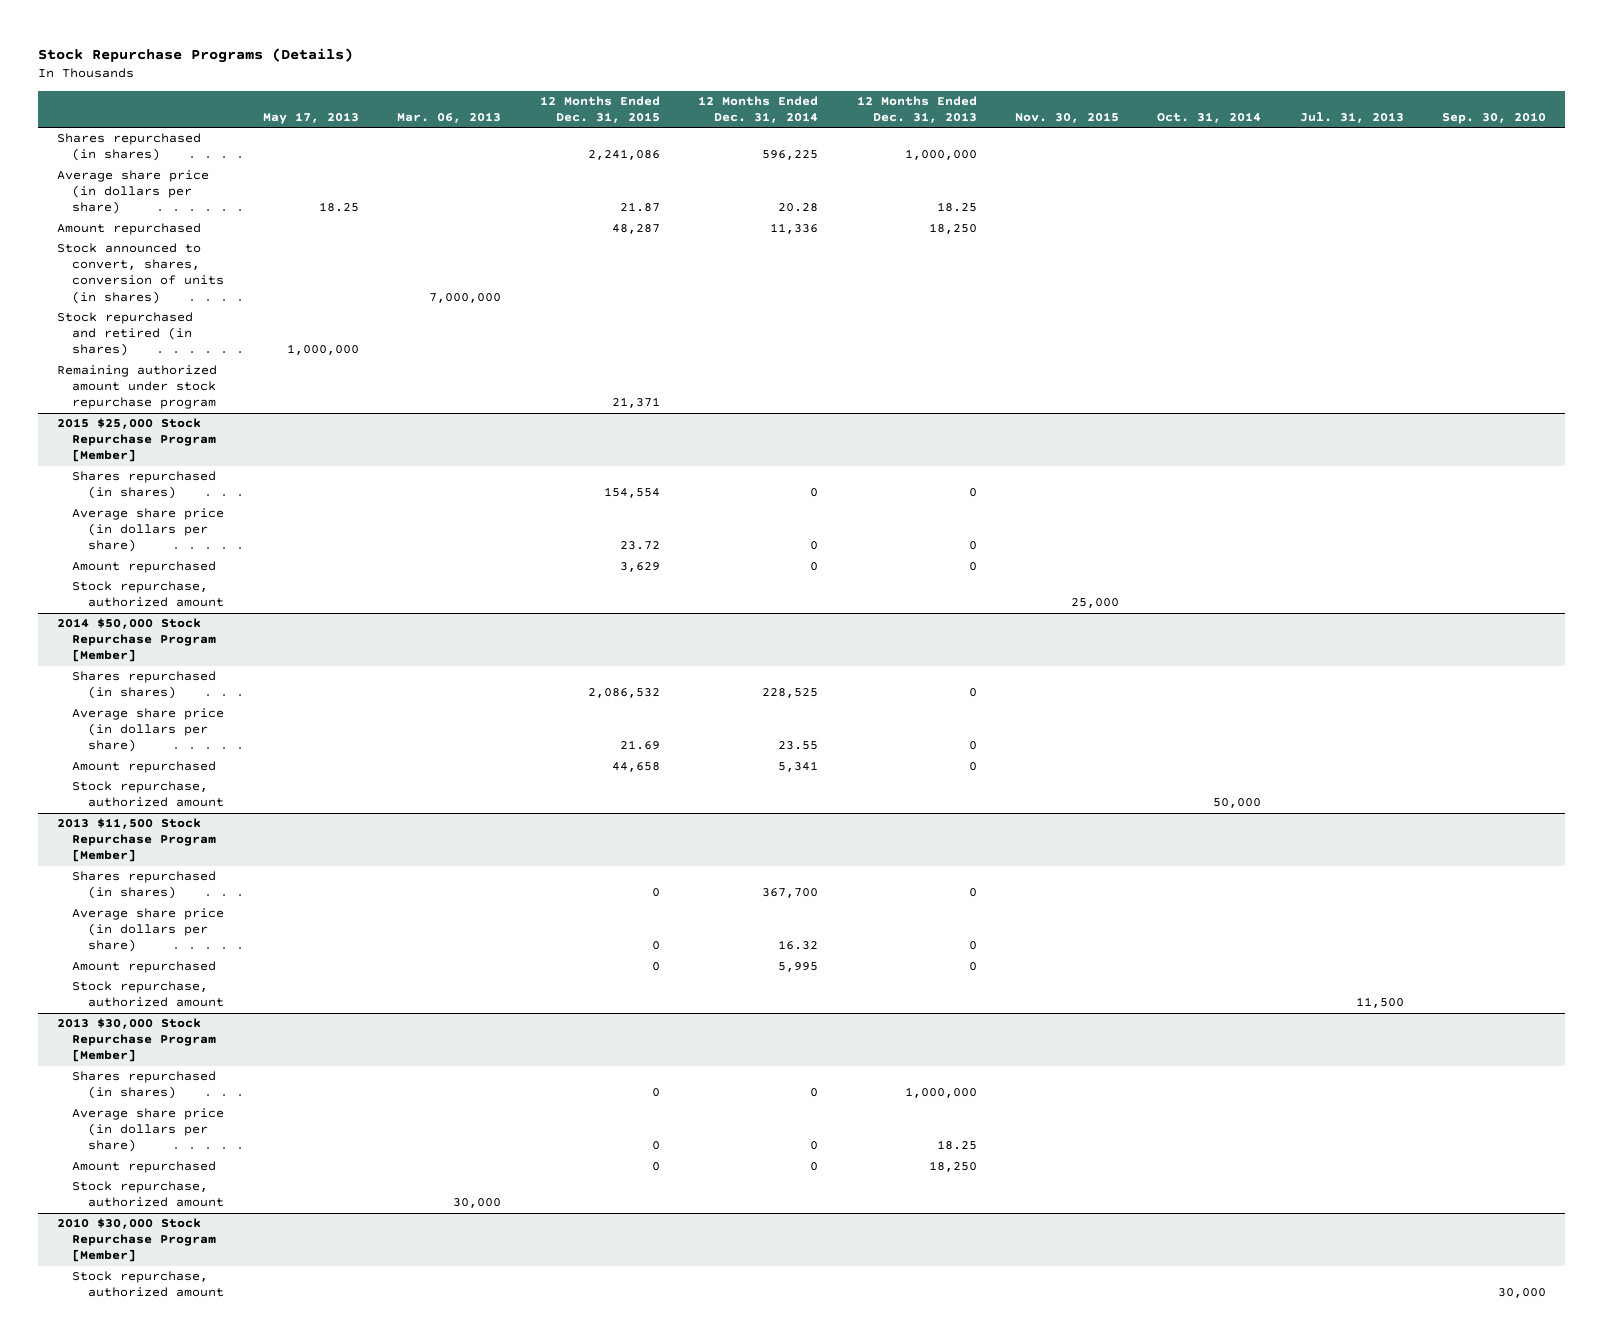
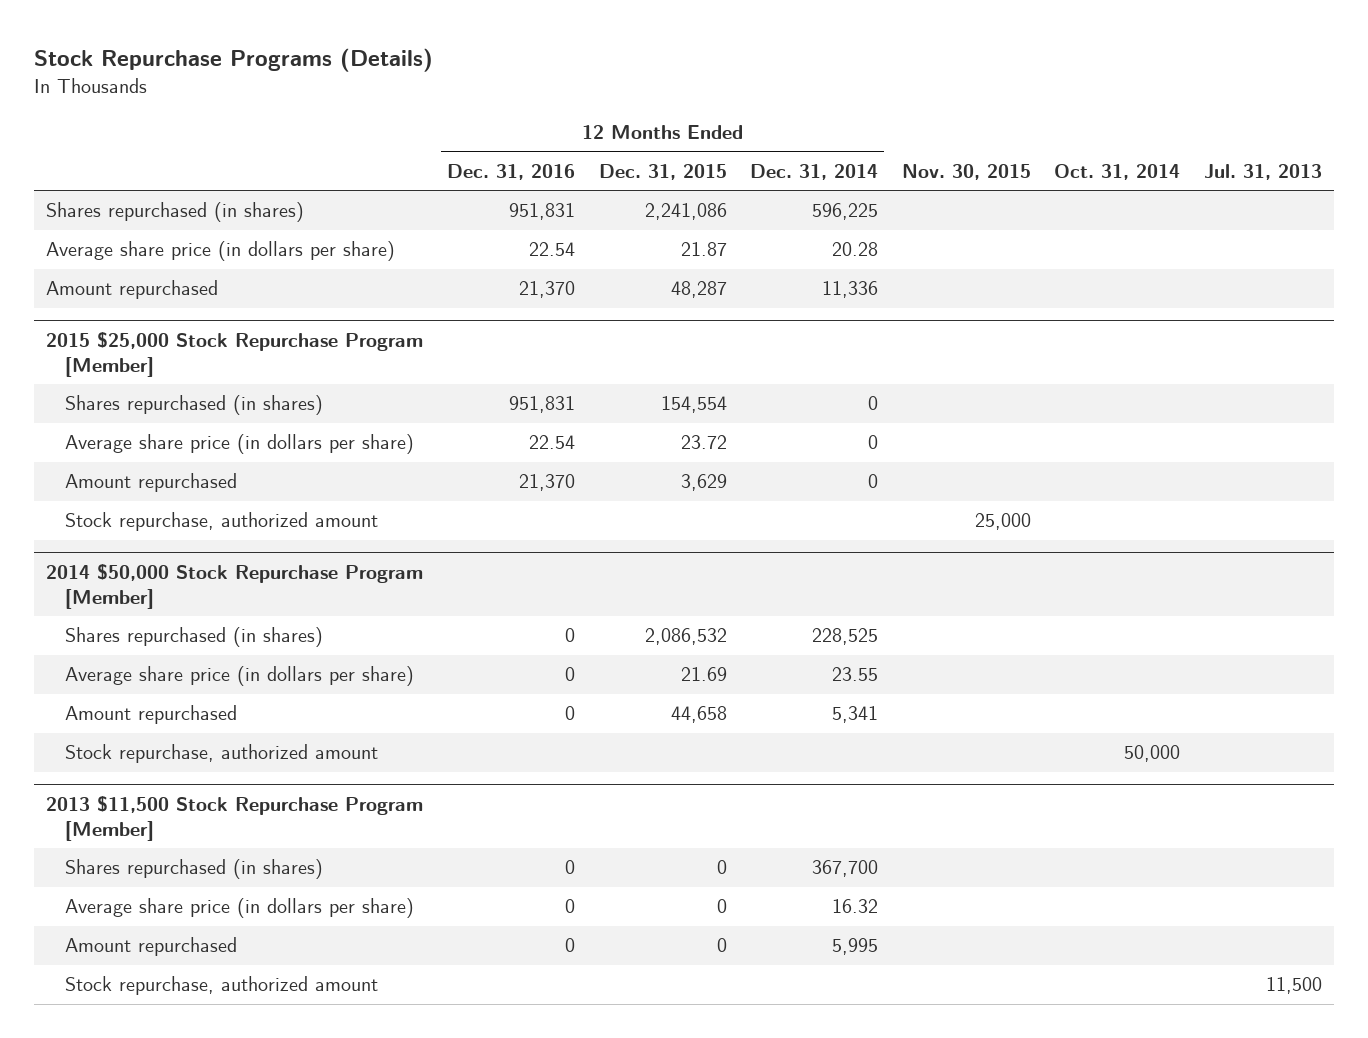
[262,112,359,125] May 17, 2013 -> none
[397,112,502,124] Mar. 06, 2013 -> none
[856,95,977,124] 12 Months Ended Dec. 31, 2013 -> none
[1442,112,1547,125] Sep. 30, 2010 -> none
none -> [446,164,575,181] Dec. 31, 2016
[56,243,225,304] Stock announced to convert, shares, conversion of units (in shares) -> none
[56,312,193,357] Stock repurchased and retired (in shares) -> none
[56,365,217,410] Remaining authorized amount under stock repurchase program -> none
[56,1018,217,1063] 2013 $30,000 Stock Repurchase Program [Member] -> none
[72,1071,217,1100] Shares repurchased (in shares) -> none
[72,1108,225,1153] Average share price (in dollars per share) -> none
[72,1161,217,1174] Amount repurchased -> none
[72,1181,225,1208] Stock repurchase, authorized amount -> none
[56,1218,217,1263] 2010 $30,000 Stock Repurchase Program [Member] -> none
[72,1271,225,1298] Stock repurchase, authorized amount -> none

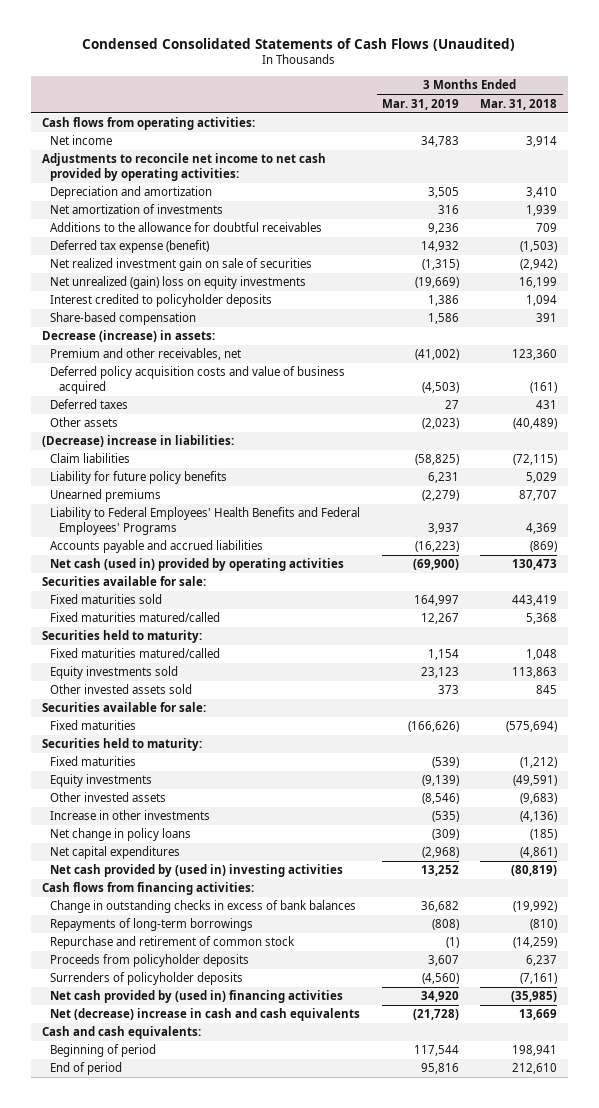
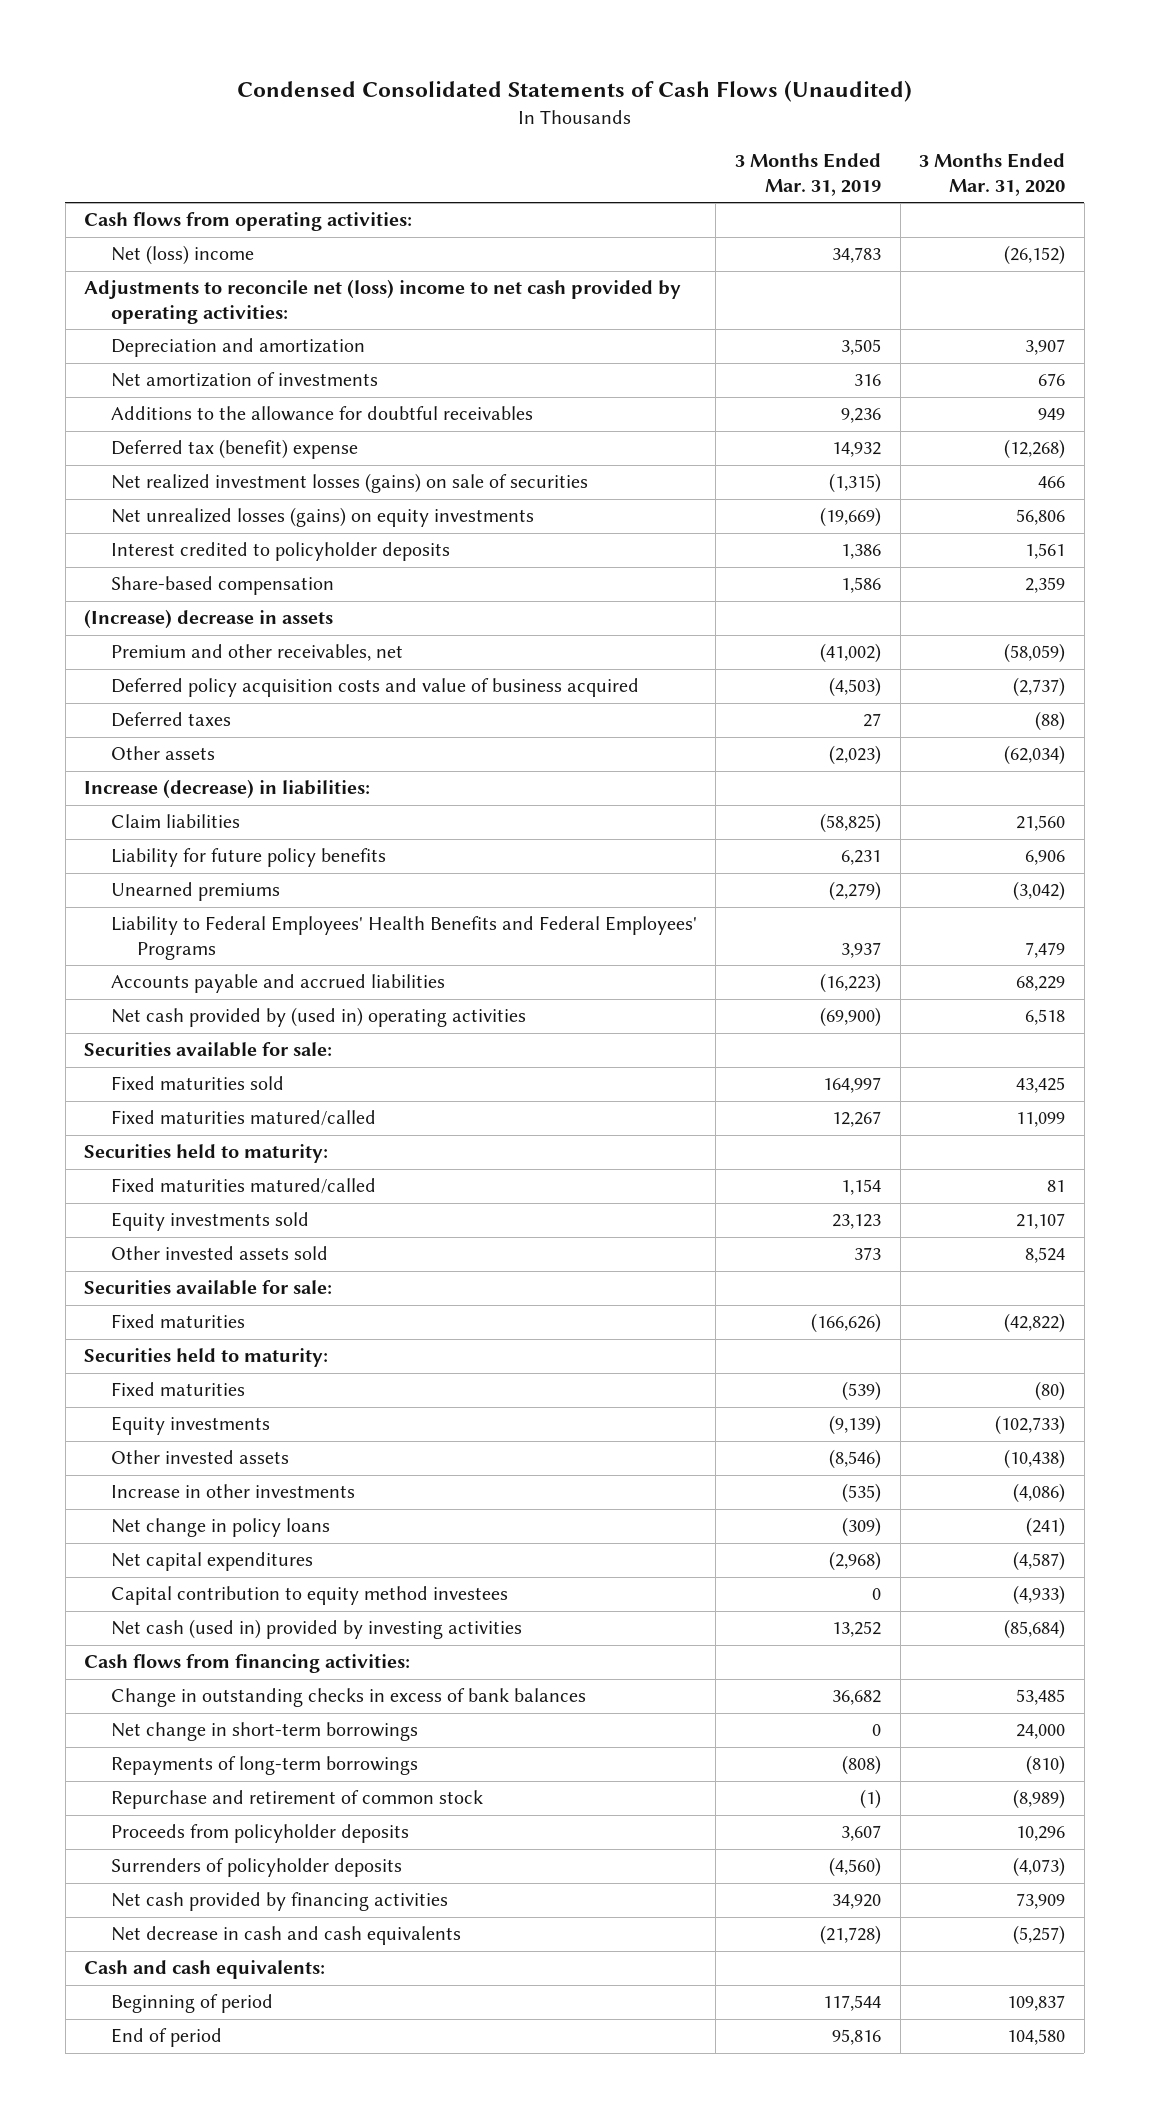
[480,98,558,110] Mar. 31, 2018 -> none
none -> [919,153,1066,196] 3 Months Ended Mar. 31, 2020
[50,135,113,146] Net income -> [110,245,254,266] Net (loss) income
[41,153,326,182] Adjustments to reconcile net income to net cash provided by operating activities: -> [84,279,682,324] Adjustments to reconcile net (loss) income to net cash provided by operating activities:
[50,240,210,254] Deferred tax expense (benefit) -> [110,439,358,460] Deferred tax (benefit) expense
[50,258,313,272] Net realized investment gain on sale of securities -> [110,473,588,494] Net realized investment losses (gains) on sale of securities
[50,276,307,290] Net unrealized (gain) loss on equity investments -> [110,507,534,528] Net unrealized losses (gains) on equity investments
[41,330,215,343] Decrease (increase) in assets: -> [84,609,334,630] (Increase) decrease in assets
[41,435,234,448] (Decrease) increase in liabilities: -> [84,779,371,800] Increase (decrease) in liabilities:
[50,558,345,572] Net cash (used in) provided by operating activities -> [110,1007,526,1028] Net cash provided by (used in) operating activities
none -> [110,1586,508,1606] Capital contribution to equity method investees
[50,864,344,878] Net cash provided by (used in) investing activities -> [110,1619,522,1640] Net cash (used in) provided by investing activities
none -> [110,1722,418,1742] Net change in short-term borrowings
[50,990,344,1004] Net cash provided by (used in) financing activities -> [110,1892,448,1912] Net cash provided by financing activities
[50,1008,361,1022] Net (decrease) increase in cash and cash equivalents -> [110,1926,461,1946] Net decrease in cash and cash equivalents

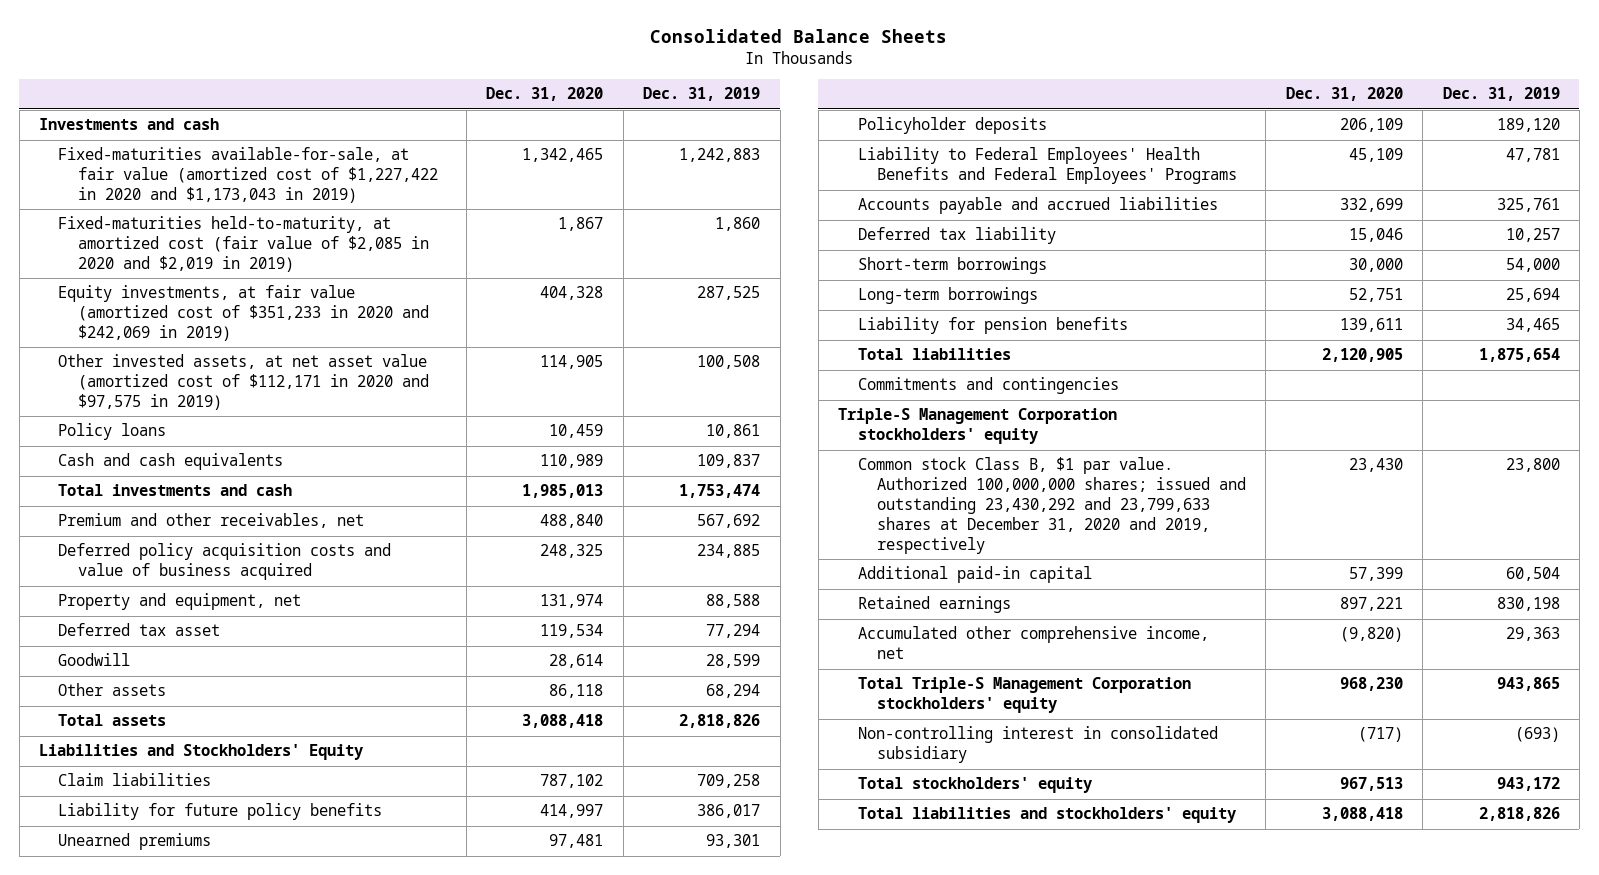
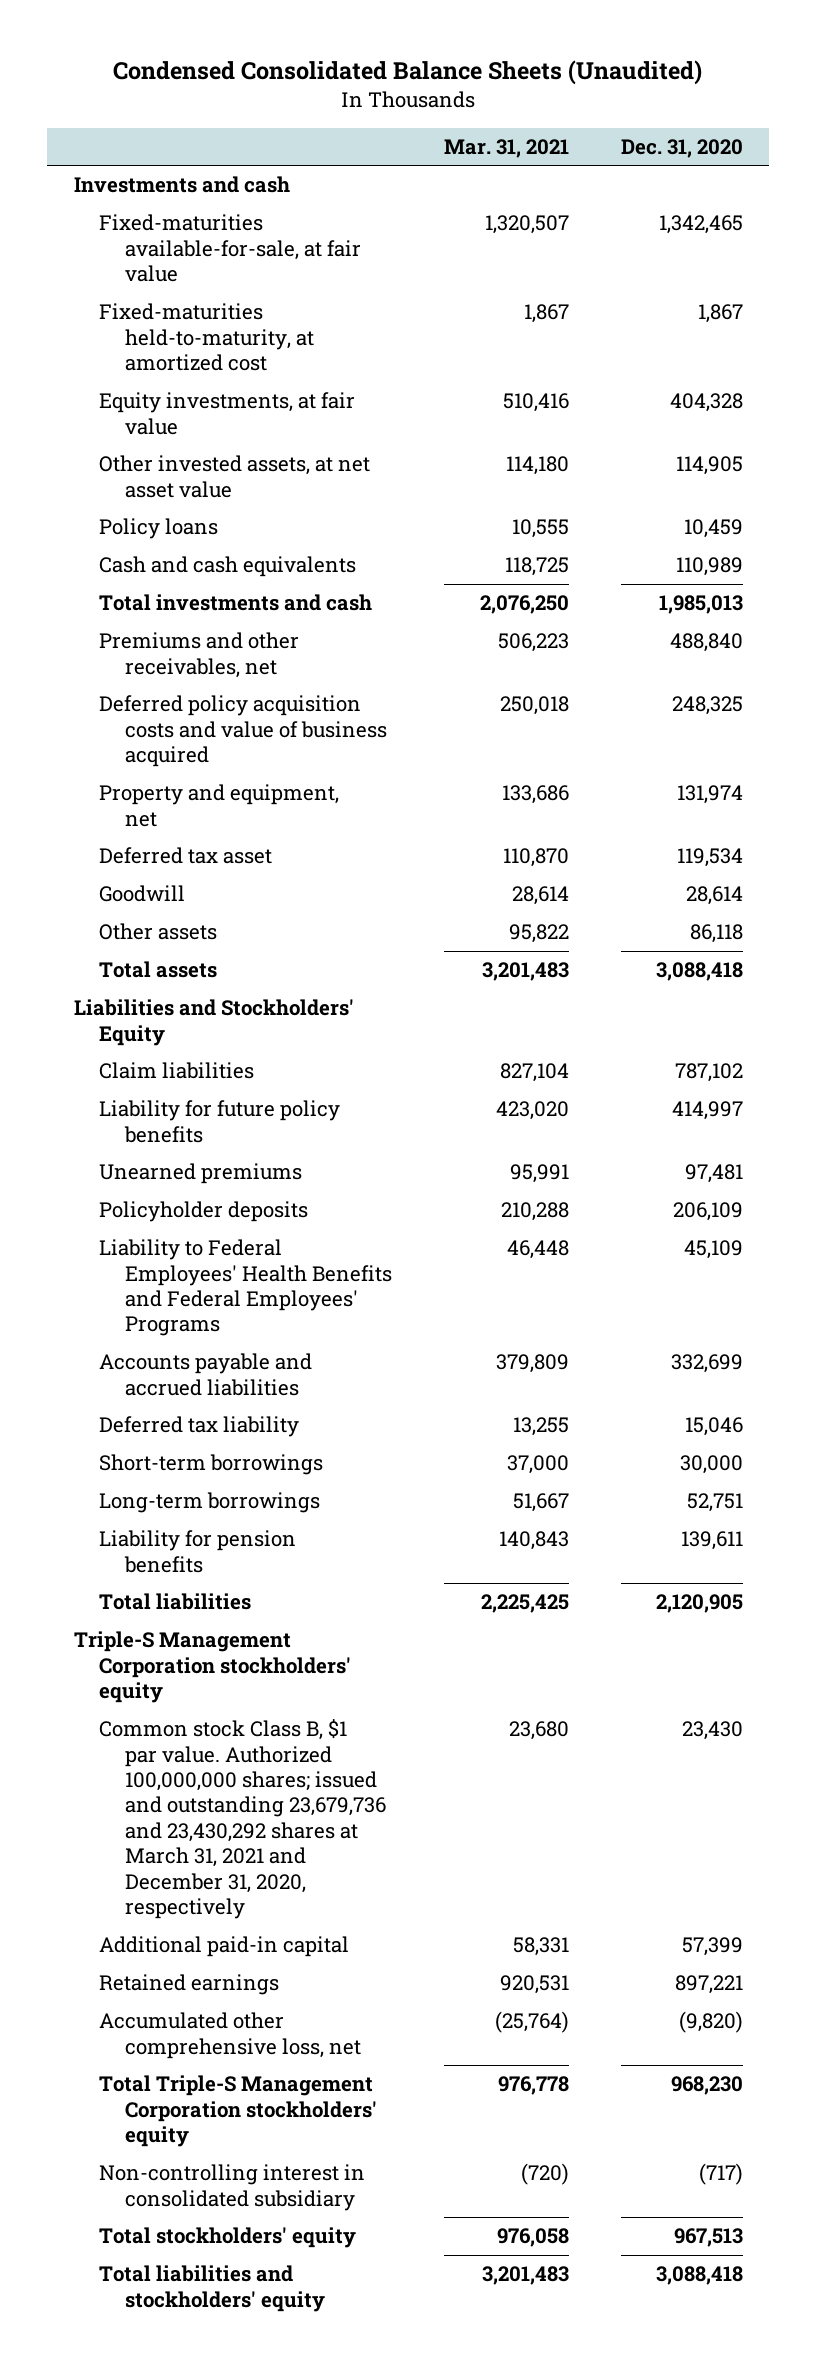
[650,28,948,43] Consolidated Balance Sheets -> [113,60,703,86] Condensed Consolidated Balance Sheets (Unaudited)
[643,87,761,102] Dec. 31, 2019 -> none
none -> [444,138,570,158] Mar. 31, 2021
[58,147,438,204] Fixed-maturities available-for-sale, at fair value (amortized cost of $1,227,422 in 2020 and $1,173,043 in 2019) -> [99,214,362,283] Fixed-maturities available-for-sale, at fair value
[58,216,429,273] Fixed-maturities held-to-maturity, at amortized cost (fair value of $2,085 in 2020 and $2,019 in 2019) -> [99,303,315,372] Fixed-maturities held-to-maturity, at amortized cost
[58,285,429,342] Equity investments, at fair value (amortized cost of $351,233 in 2020 and $242,069 in 2019) -> [99,392,356,435] Equity investments, at fair value
[58,354,429,411] Other invested assets, at net asset value (amortized cost of $112,171 in 2020 and $97,575 in 2019) -> [99,455,371,498] Other invested assets, at net asset value
[58,513,365,529] Premium and other receivables, net -> [99,632,300,678] Premiums and other receivables, net
[857,377,1119,395] Commitments and contingencies -> none
[857,457,1246,554] Common stock Class B, $1 par value. Authorized 100,000,000 shares; issued and outstanding 23,430,292 and 23,799,633 shares at December 31, 2020 and 2019, respectively -> [99,1719,387,1920] Common stock Class B, $1 par value. Authorized 100,000,000 shares; issued and outstanding 23,679,736 and 23,430,292 shares at March 31, 2021 and December 31, 2020, respectively
[857,626,1209,660] Accumulated other comprehensive income, net -> [99,2012,362,2059] Accumulated other comprehensive loss, net

